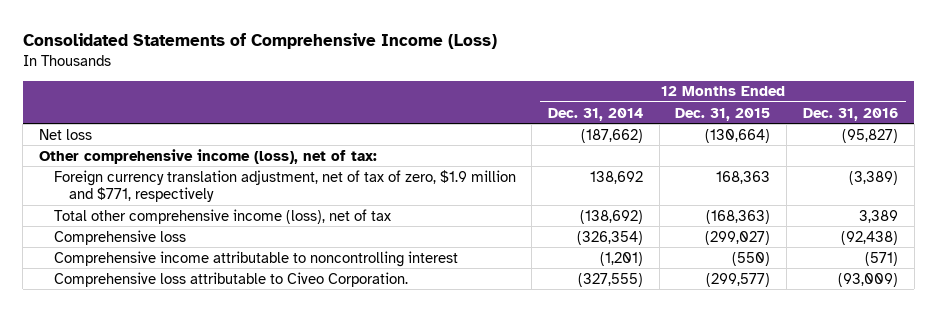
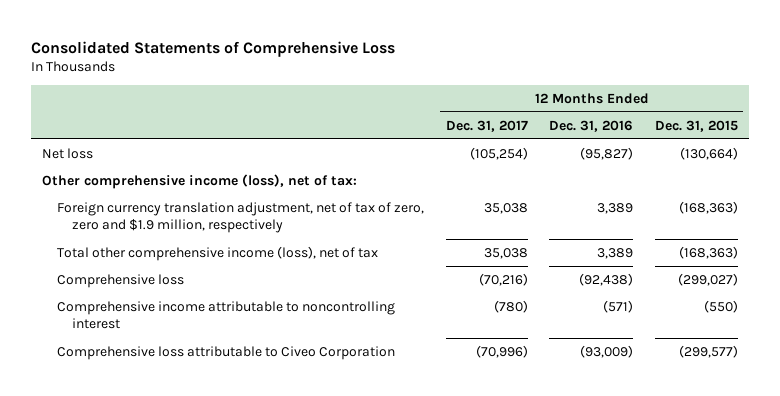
[22,32,497,49] Consolidated Statements of Comprehensive Income (Loss) -> [31,40,396,57] Consolidated Statements of Comprehensive Loss
[548,107,644,121] Dec. 31, 2014 -> none
none -> [445,119,528,132] Dec. 31, 2017
[53,169,516,203] Foreign currency translation adjustment, net of tax of zero, $1.9 million and $771, respectively -> [57,201,425,234] Foreign currency translation adjustment, net of tax of zero, zero and $1.9 million, respectively
[716,170,771,184] 168,363 -> [678,200,738,214] (168,363)
[848,170,898,185] (3,389) -> [597,202,634,214] 3,389
[53,271,408,287] Comprehensive loss attributable to Civeo Corporation. -> [57,345,396,360] Comprehensive loss attributable to Civeo Corporation

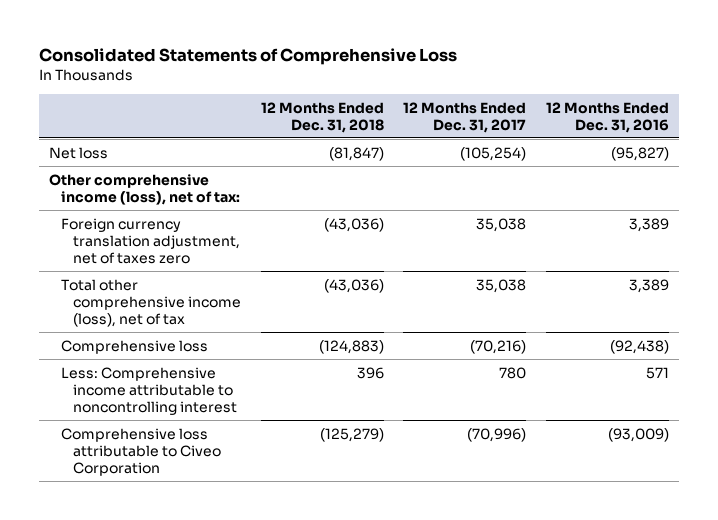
[654,119,738,132] Dec. 31, 2015 -> none
none -> [260,101,384,133] 12 Months Ended Dec. 31, 2018
[57,201,425,234] Foreign currency translation adjustment, net of tax of zero, zero and $1.9 million, respectively -> [60,217,240,264] Foreign currency translation adjustment, net of taxes zero
[57,300,396,330] Comprehensive income attributable to noncontrolling interest -> [60,366,237,415] Less: Comprehensive income attributable to noncontrolling interest
[493,299,528,313] (780) -> [499,366,527,379] 780
[603,299,634,313] (571) -> [646,366,670,379] 571

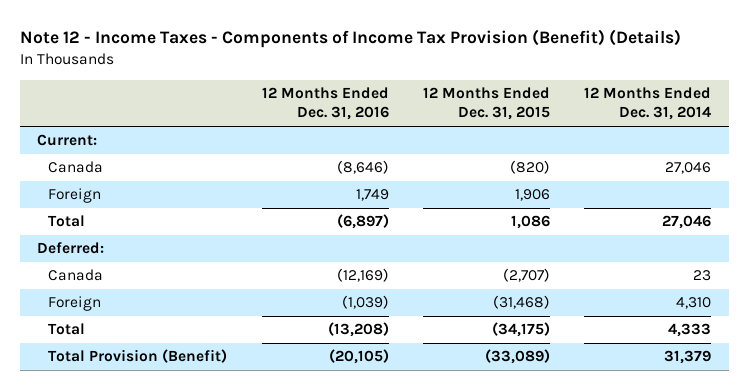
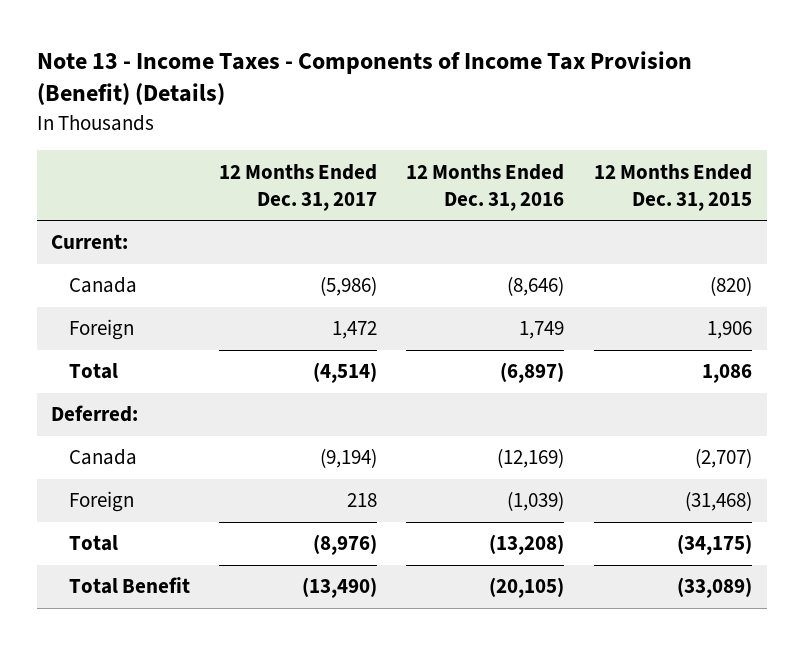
[19,29,681,49] Note 12 - Income Taxes - Components of Income Tax Provision (Benefit) (Details) -> [36,51,692,106] Note 13 - Income Taxes - Components of Income Tax Provision (Benefit) (Details)
[584,87,712,121] 12 Months Ended Dec. 31, 2014 -> none
none -> [219,163,378,211] 12 Months Ended Dec. 31, 2017
[48,349,228,364] Total Provision (Benefit) -> [68,577,190,595] Total Benefit

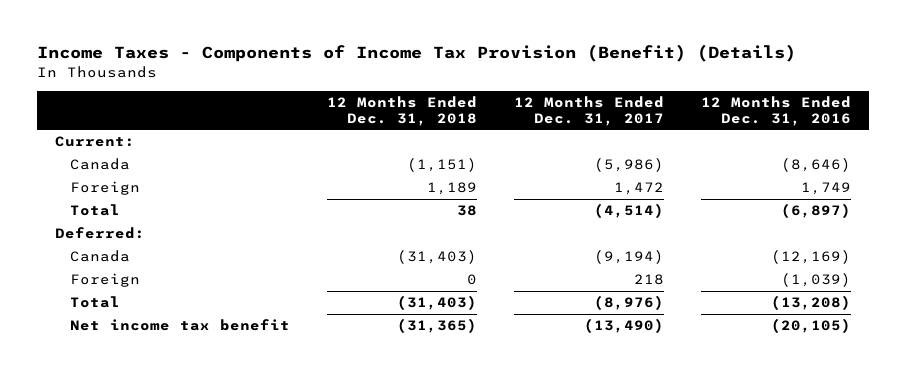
[36,51,692,106] Note 13 - Income Taxes - Components of Income Tax Provision (Benefit) (Details) -> [36,44,796,63] Income Taxes - Components of Income Tax Provision (Benefit) (Details)
[593,163,752,211] 12 Months Ended Dec. 31, 2015 -> none
none -> [327,95,478,126] 12 Months Ended Dec. 31, 2018
[68,577,190,595] Total Benefit -> [70,319,291,332] Net income tax benefit

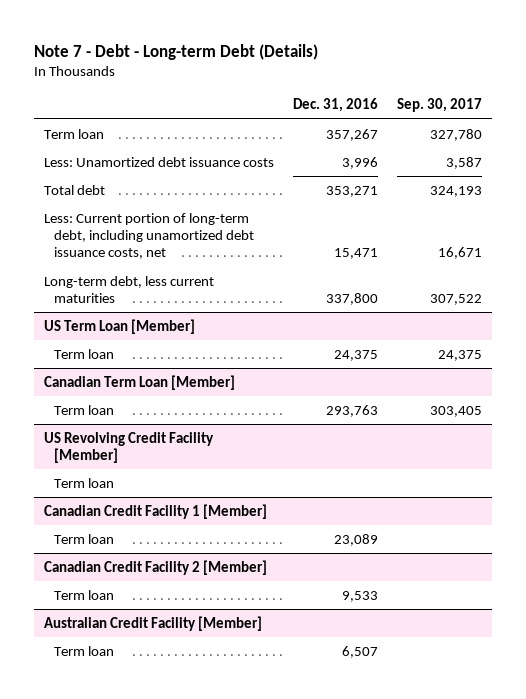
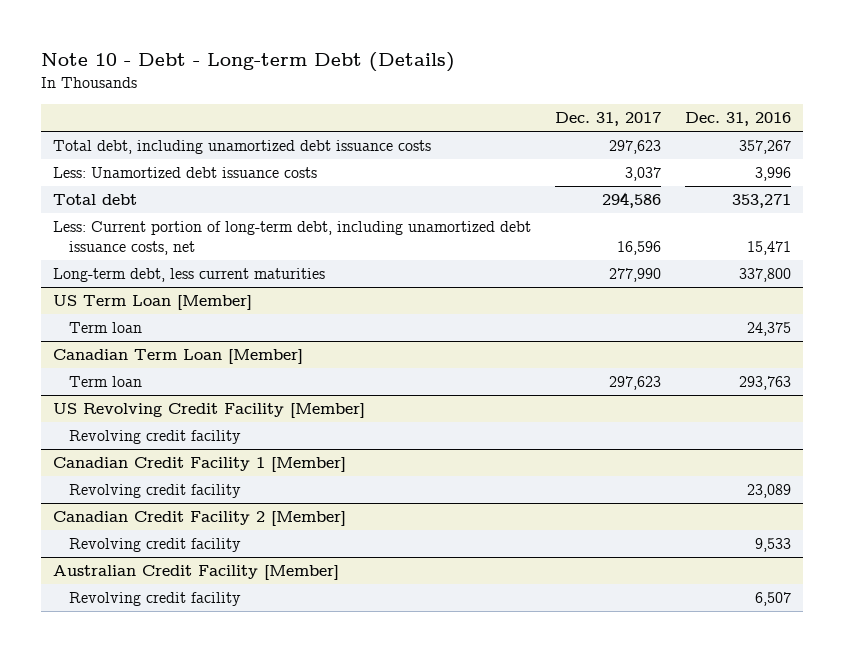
[33,43,318,60] Note 7 - Debt - Long-term Debt (Details) -> [40,51,455,72] Note 10 - Debt - Long-term Debt (Details)
[397,98,483,113] Sep. 30, 2017 -> none
none -> [554,112,661,127] Dec. 31, 2017
[43,128,104,139] Term loan -> [52,140,431,155] Total debt, including unamortized debt issuance costs
[54,477,115,488] Term loan -> none
none -> [68,430,241,445] Revolving credit facility
[54,533,115,544] Term loan -> [68,484,241,499] Revolving credit facility
[54,589,115,600] Term loan -> [68,538,241,553] Revolving credit facility
[54,645,115,656] Term loan -> [68,592,241,607] Revolving credit facility

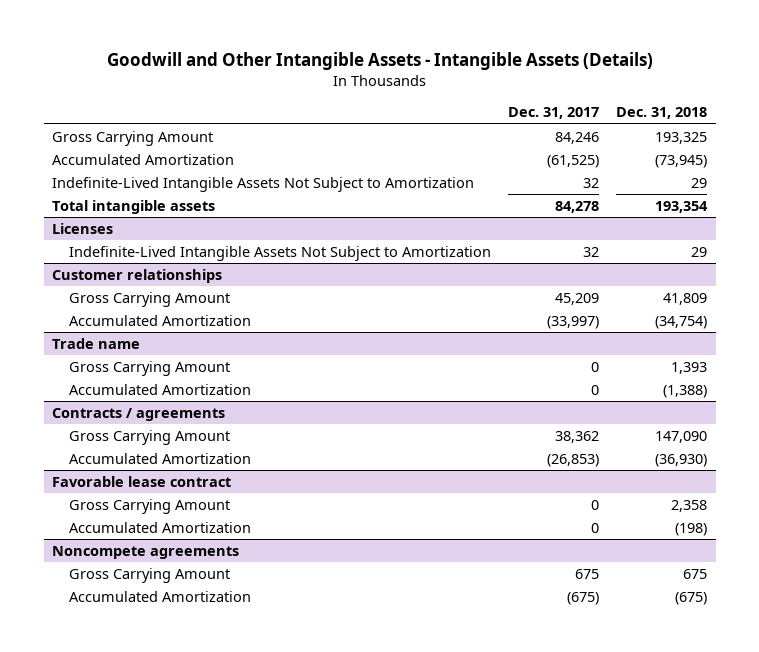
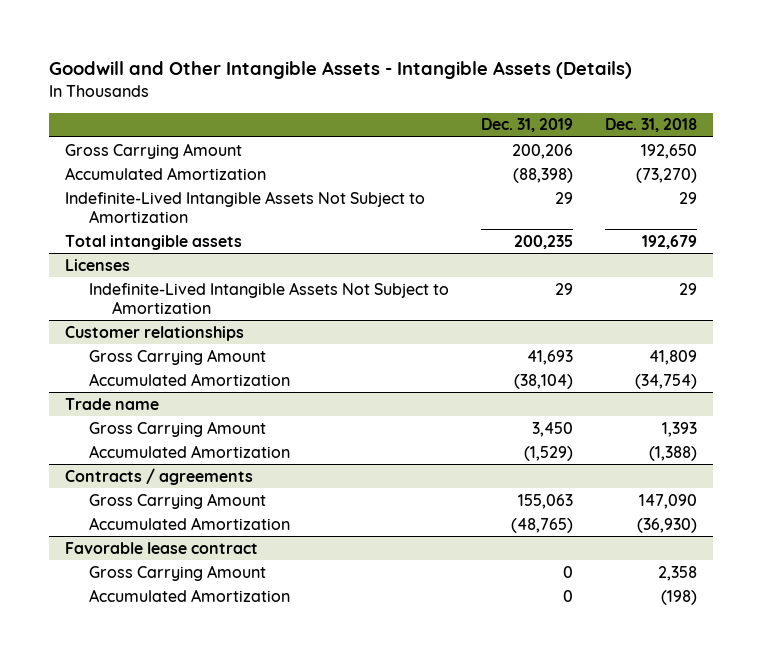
[508,107,600,120] Dec. 31, 2017 -> none
none -> [480,118,573,133] Dec. 31, 2019
[655,131,708,144] 193,325 -> [640,143,697,159] 192,650
[655,154,708,168] (73,945) -> [635,167,697,183] (73,270)
[655,200,709,213] 193,354 -> [641,234,697,249] 192,679
[52,545,240,559] Noncompete agreements -> none
[69,567,231,583] Gross Carrying Amount -> none
[69,590,252,602] Accumulated Amortization -> none

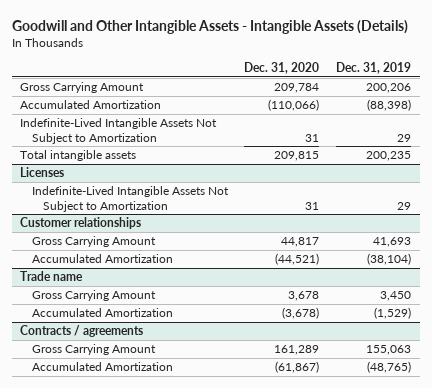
[604,118,697,133] Dec. 31, 2018 -> none
none -> [244,61,320,74] Dec. 31, 2020
[65,541,259,554] Favorable lease contract -> none
[88,564,266,581] Gross Carrying Amount -> none
[88,588,290,602] Accumulated Amortization -> none

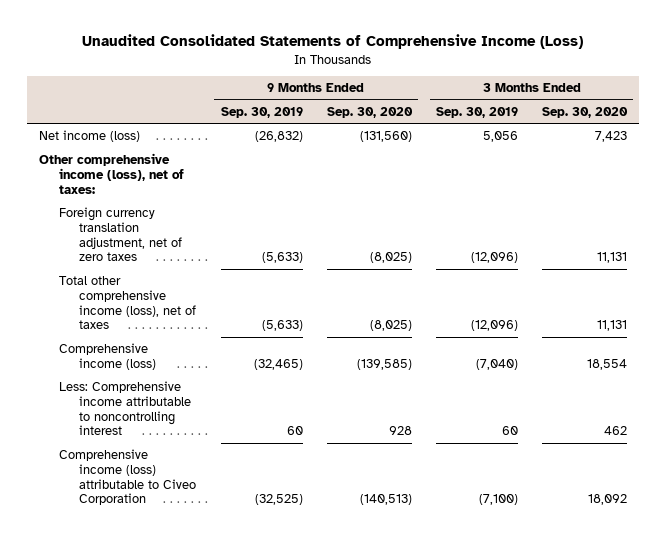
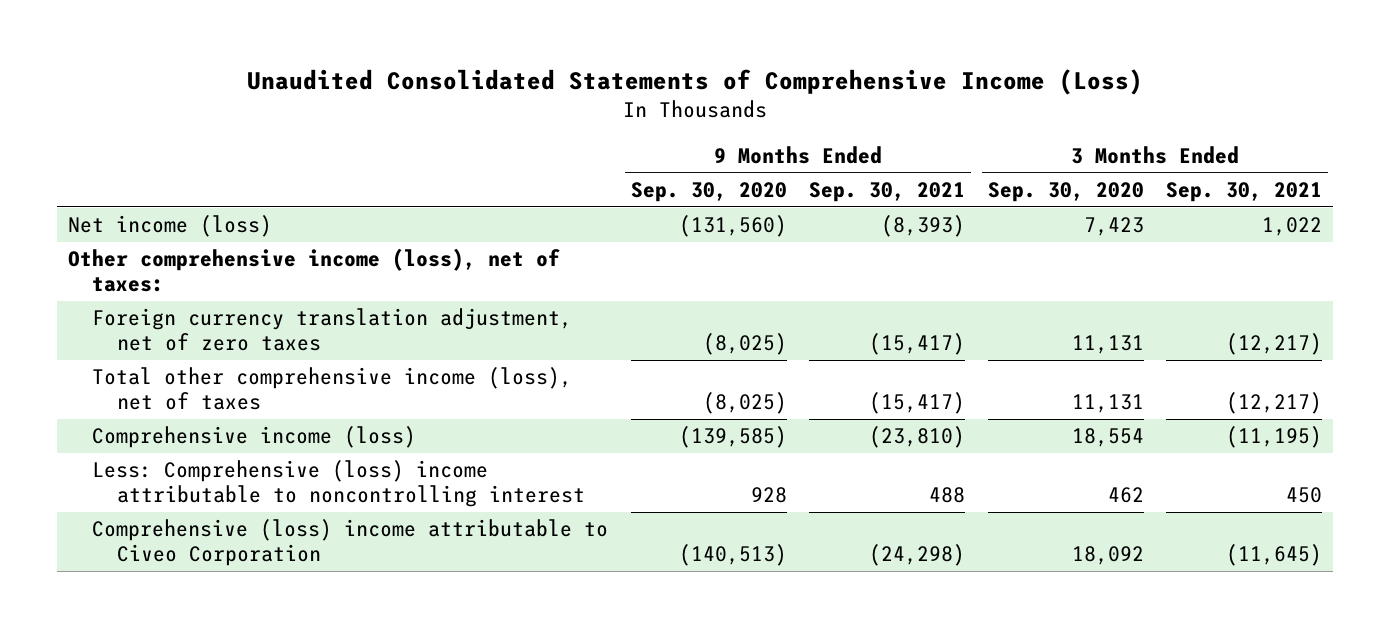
[220,107,303,119] Sep. 30, 2019 -> none
[436,107,519,119] Sep. 30, 2019 -> none
none -> [809,181,966,202] Sep. 30, 2021
none -> [1166,181,1323,202] Sep. 30, 2021
[59,381,192,436] Less: Comprehensive income attributable to noncontrolling interest -> [92,460,585,508] Less: Comprehensive (loss) income attributable to noncontrolling interest
[59,449,197,506] Comprehensive income (loss) attributable to Civeo Corporation -> [92,519,609,567] Comprehensive (loss) income attributable to Civeo Corporation

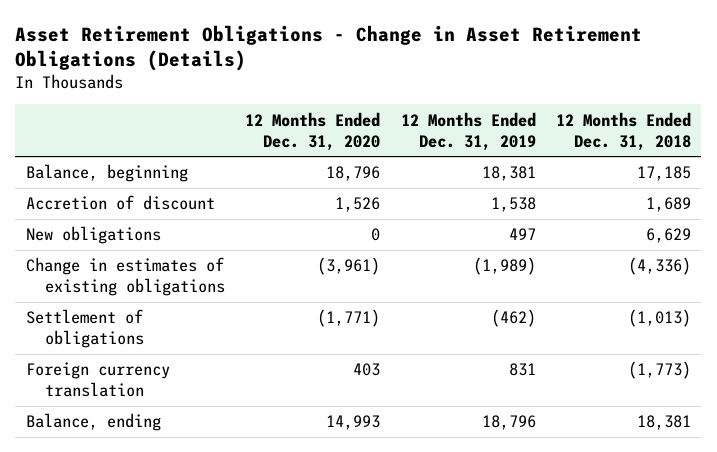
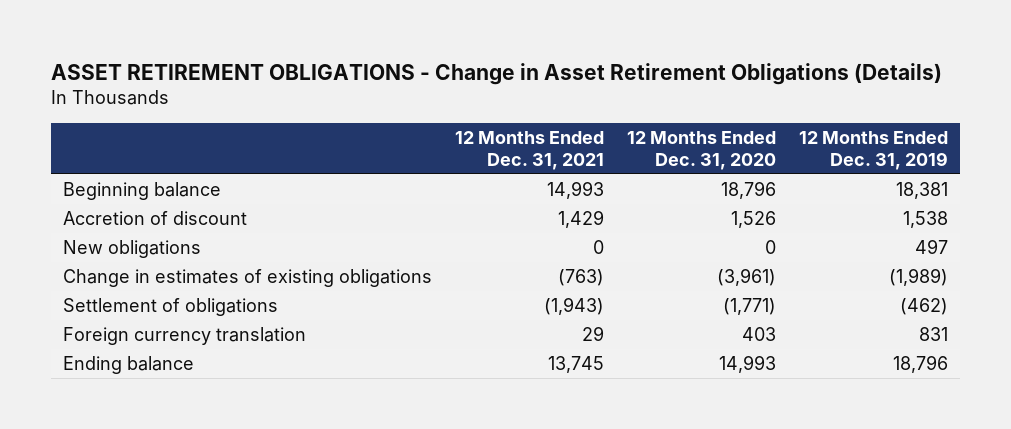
[15,24,643,72] Asset Retirement Obligations - Change in Asset Retirement Obligations (Details) -> [51,62,943,85] ASSET RETIREMENT OBLIGATIONS - Change in Asset Retirement Obligations (Details)
[556,111,692,151] 12 Months Ended Dec. 31, 2018 -> none
none -> [455,130,605,170] 12 Months Ended Dec. 31, 2021
[25,164,188,183] Balance, beginning -> [63,182,222,201] Beginning balance
[25,413,161,432] Balance, ending -> [63,356,195,375] Ending balance

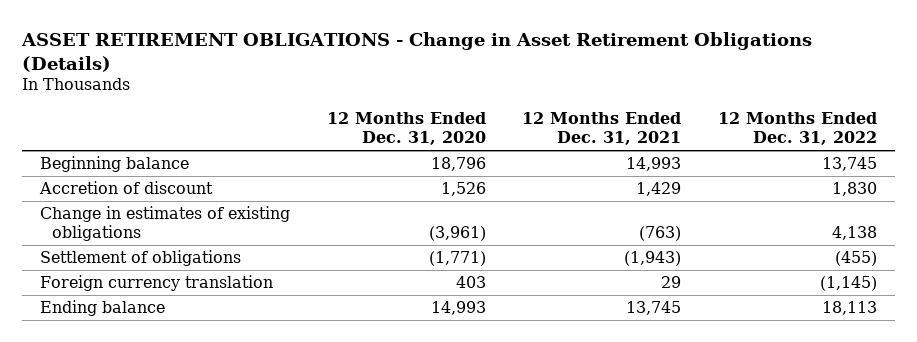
[799,130,949,170] 12 Months Ended Dec. 31, 2019 -> none
none -> [718,112,878,146] 12 Months Ended Dec. 31, 2022
[63,240,202,259] New obligations -> none

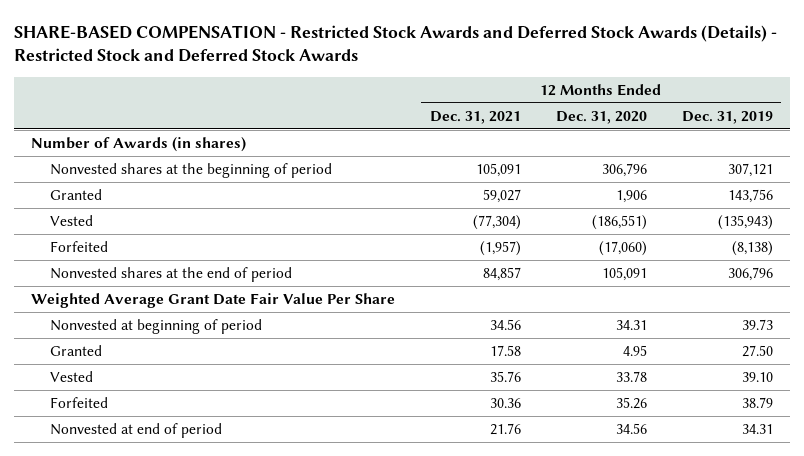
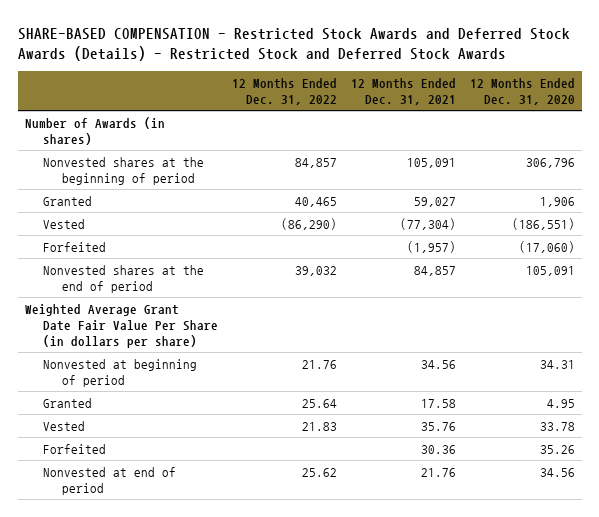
[681,110,773,124] Dec. 31, 2019 -> none
none -> [232,77,338,105] 12 Months Ended Dec. 31, 2022
[31,293,396,309] Weighted Average Grant Date Fair Value Per Share -> [24,303,219,348] Weighted Average Grant Date Fair Value Per Share (in dollars per share)

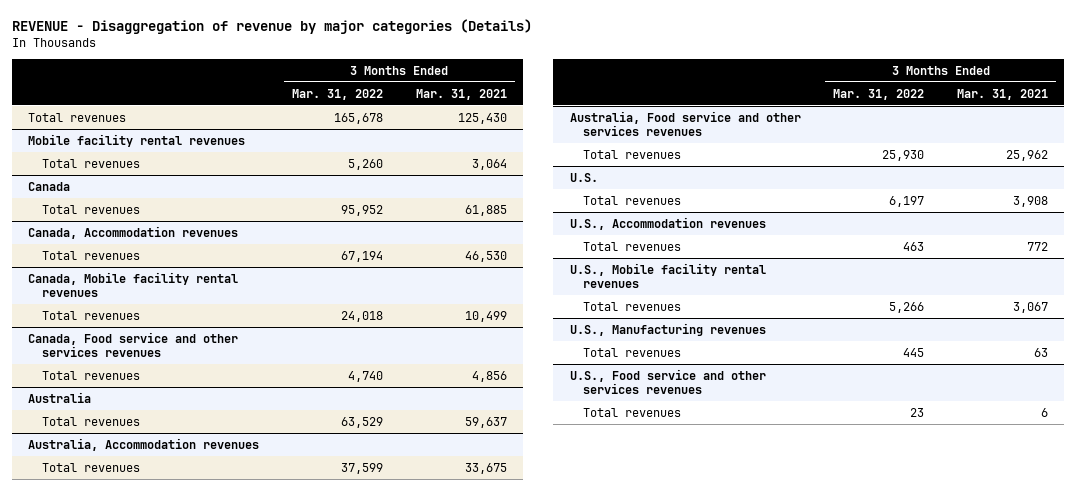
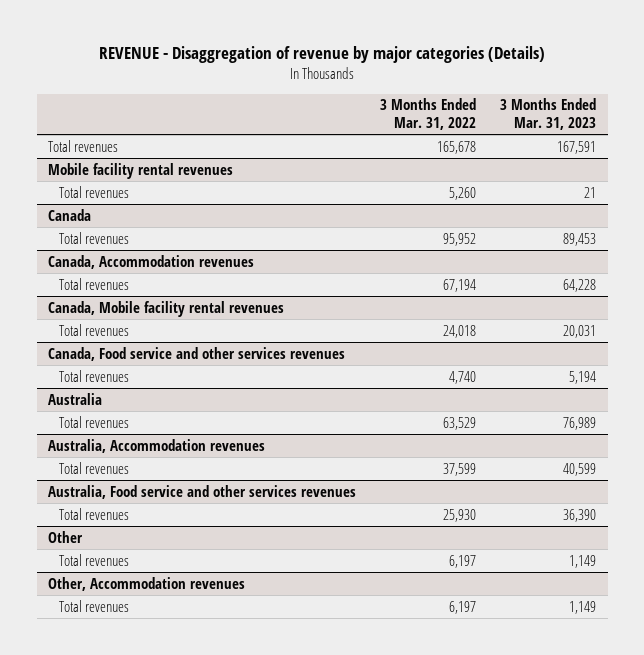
[415,88,507,100] Mar. 31, 2021 -> none
none -> [499,98,596,131] 3 Months Ended Mar. 31, 2023
[569,172,598,182] U.S. -> none
none -> [48,530,84,543] Other
[569,216,766,230] U.S., Accommodation revenues -> none
[569,262,766,288] U.S., Mobile facility rental revenues -> none
[582,301,681,311] Total revenues -> none
[569,322,766,336] U.S., Manufacturing revenues -> none
[582,347,681,357] Total revenues -> none
[569,368,766,394] U.S., Food service and other services revenues -> none
[582,407,681,417] Total revenues -> none
none -> [48,576,246,591] Other, Accommodation revenues
[903,241,925,251] 463 -> [449,600,477,614] 6,197

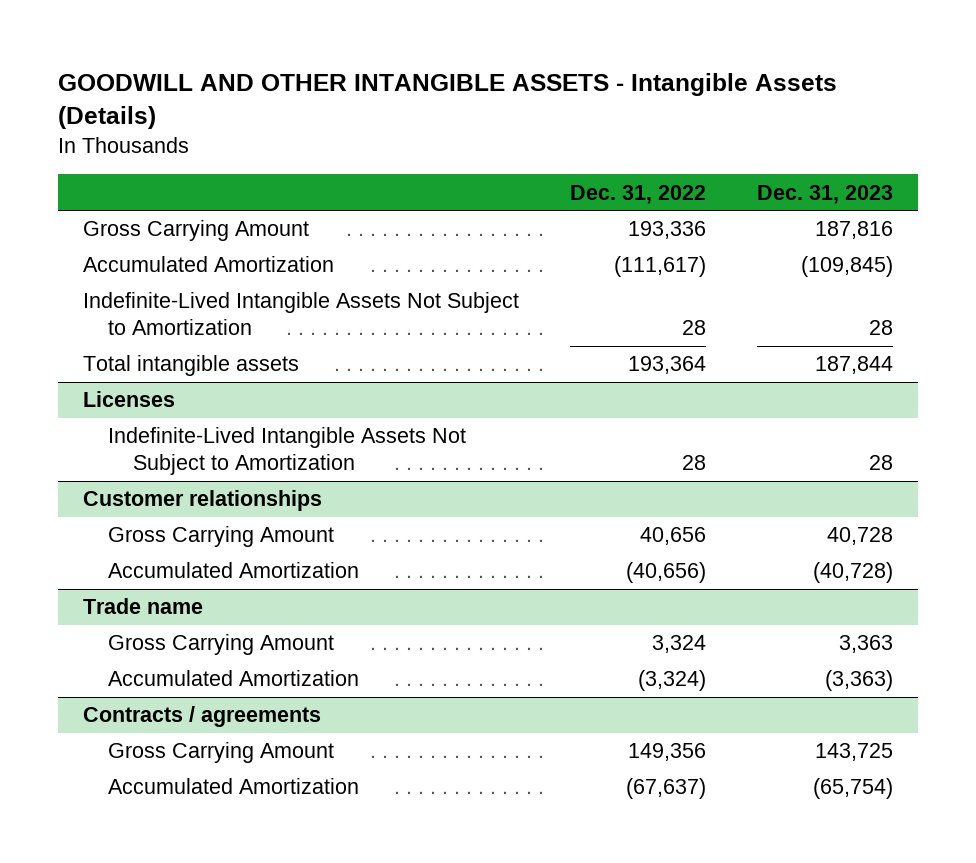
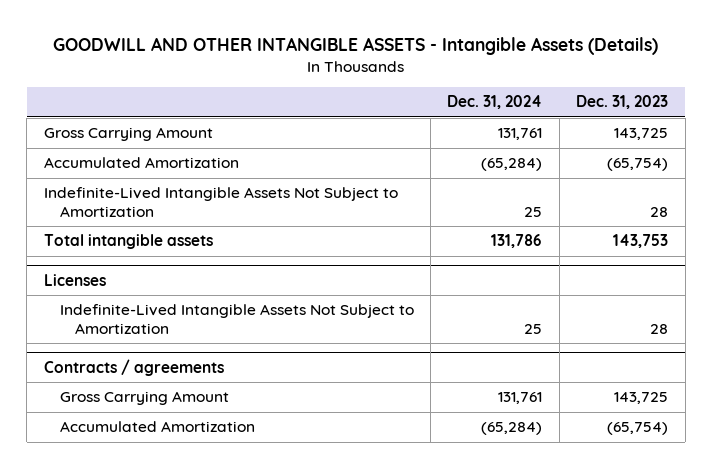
[569,184,706,204] Dec. 31, 2022 -> none
none -> [447,95,543,110] Dec. 31, 2024
[814,221,893,240] 187,816 -> [614,128,669,141] 143,725
[800,256,893,278] (109,845) -> [607,158,669,172] (65,754)
[814,356,893,375] 187,844 -> [613,234,669,249] 143,753
[83,490,323,512] Customer relationships -> none
[108,526,335,548] Gross Carrying Amount -> none
[108,562,360,579] Accumulated Amortization -> none
[83,598,204,615] Trade name -> none
[108,634,335,656] Gross Carrying Amount -> none
[108,670,360,687] Accumulated Amortization -> none

